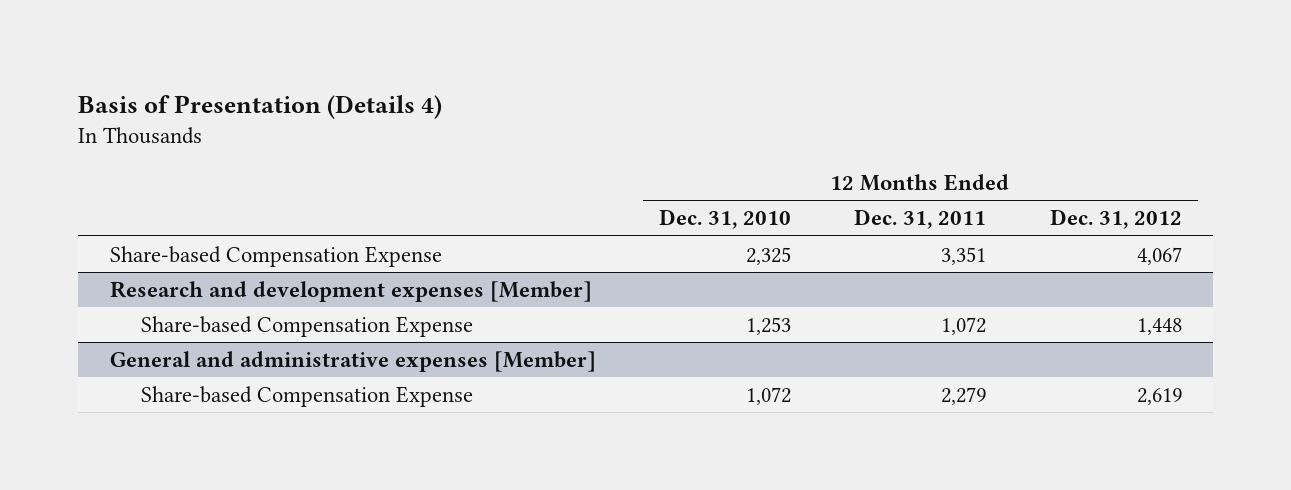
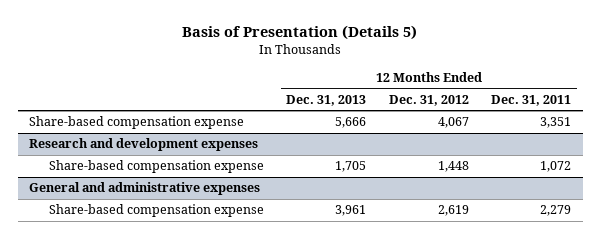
[77,94,442,119] Basis of Presentation (Details 4) -> [182,25,418,41] Basis of Presentation (Details 5)
[659,209,792,230] Dec. 31, 2010 -> none
none -> [286,94,367,106] Dec. 31, 2013
[109,245,442,267] Share-based Compensation Expense -> [29,116,245,130] Share-based compensation expense
[109,280,592,302] Research and development expenses [Member] -> [29,138,259,152] Research and development expenses
[141,315,474,337] Share-based Compensation Expense -> [48,160,264,174] Share-based compensation expense
[109,350,596,372] General and administrative expenses [Member] -> [29,182,261,196] General and administrative expenses
[141,385,474,407] Share-based Compensation Expense -> [48,204,264,218] Share-based compensation expense

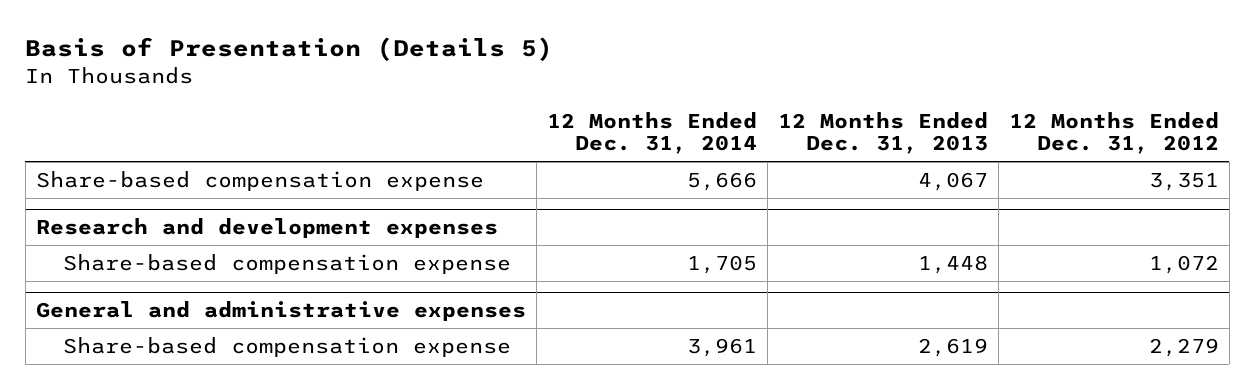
[491,94,572,106] Dec. 31, 2011 -> none
none -> [546,111,757,155] 12 Months Ended Dec. 31, 2014
[335,117,367,129] 5,666 -> [917,171,988,191] 4,067
[437,117,469,129] 4,067 -> [1148,172,1219,191] 3,351
[335,161,367,173] 1,705 -> [917,254,988,274] 1,448
[437,161,469,173] 1,448 -> [1148,254,1219,274] 1,072
[335,205,367,217] 3,961 -> [917,337,988,357] 2,619
[437,205,469,217] 2,619 -> [1148,337,1219,357] 2,279

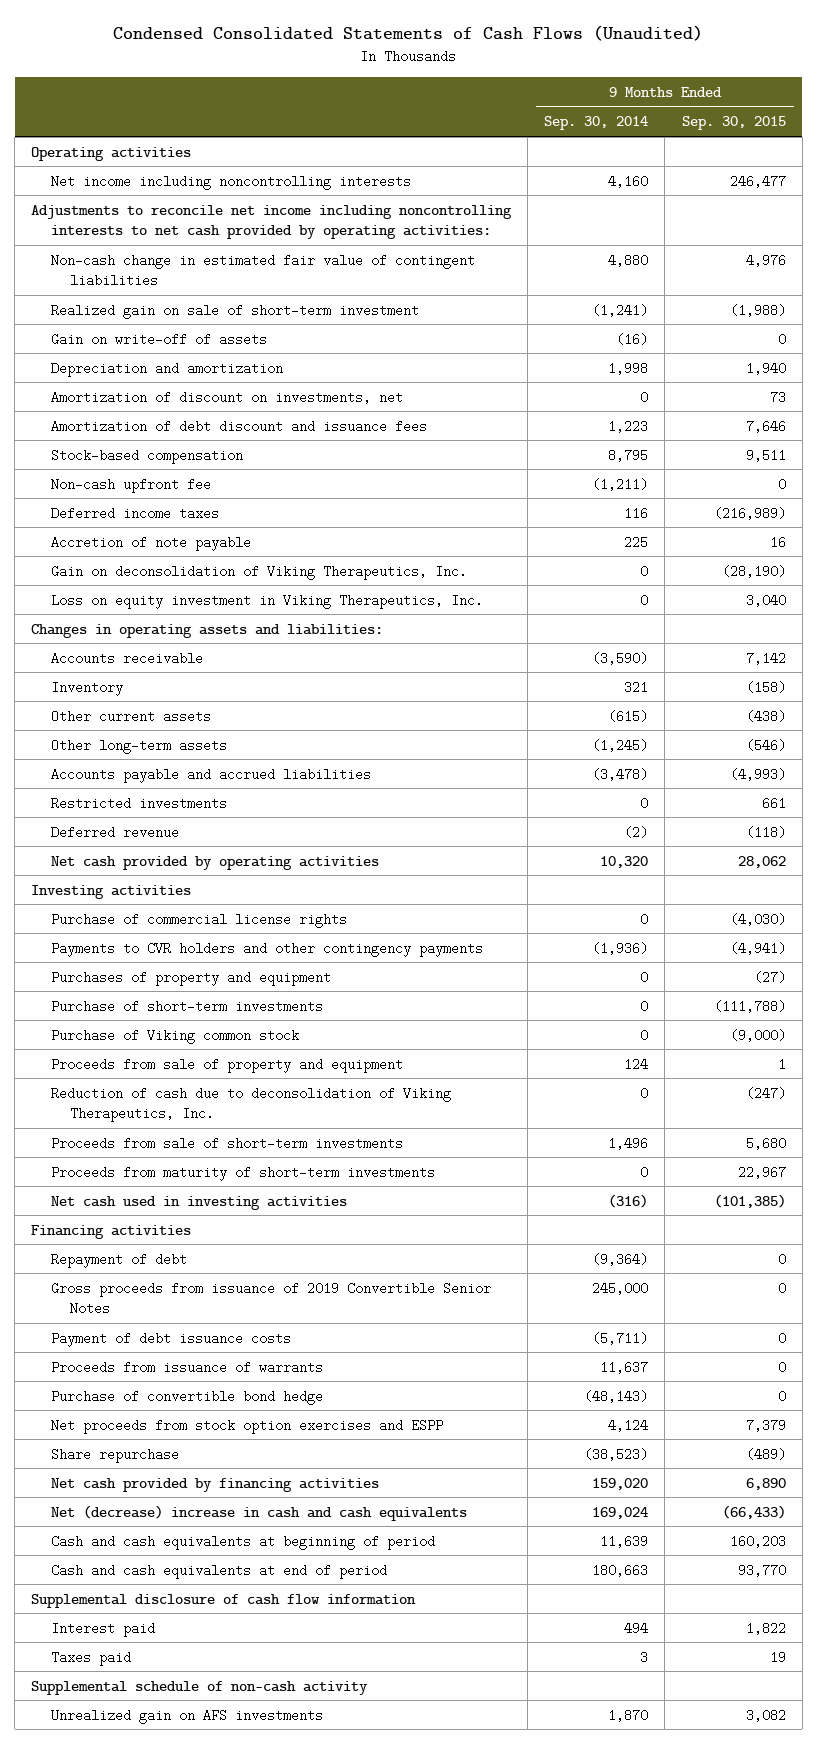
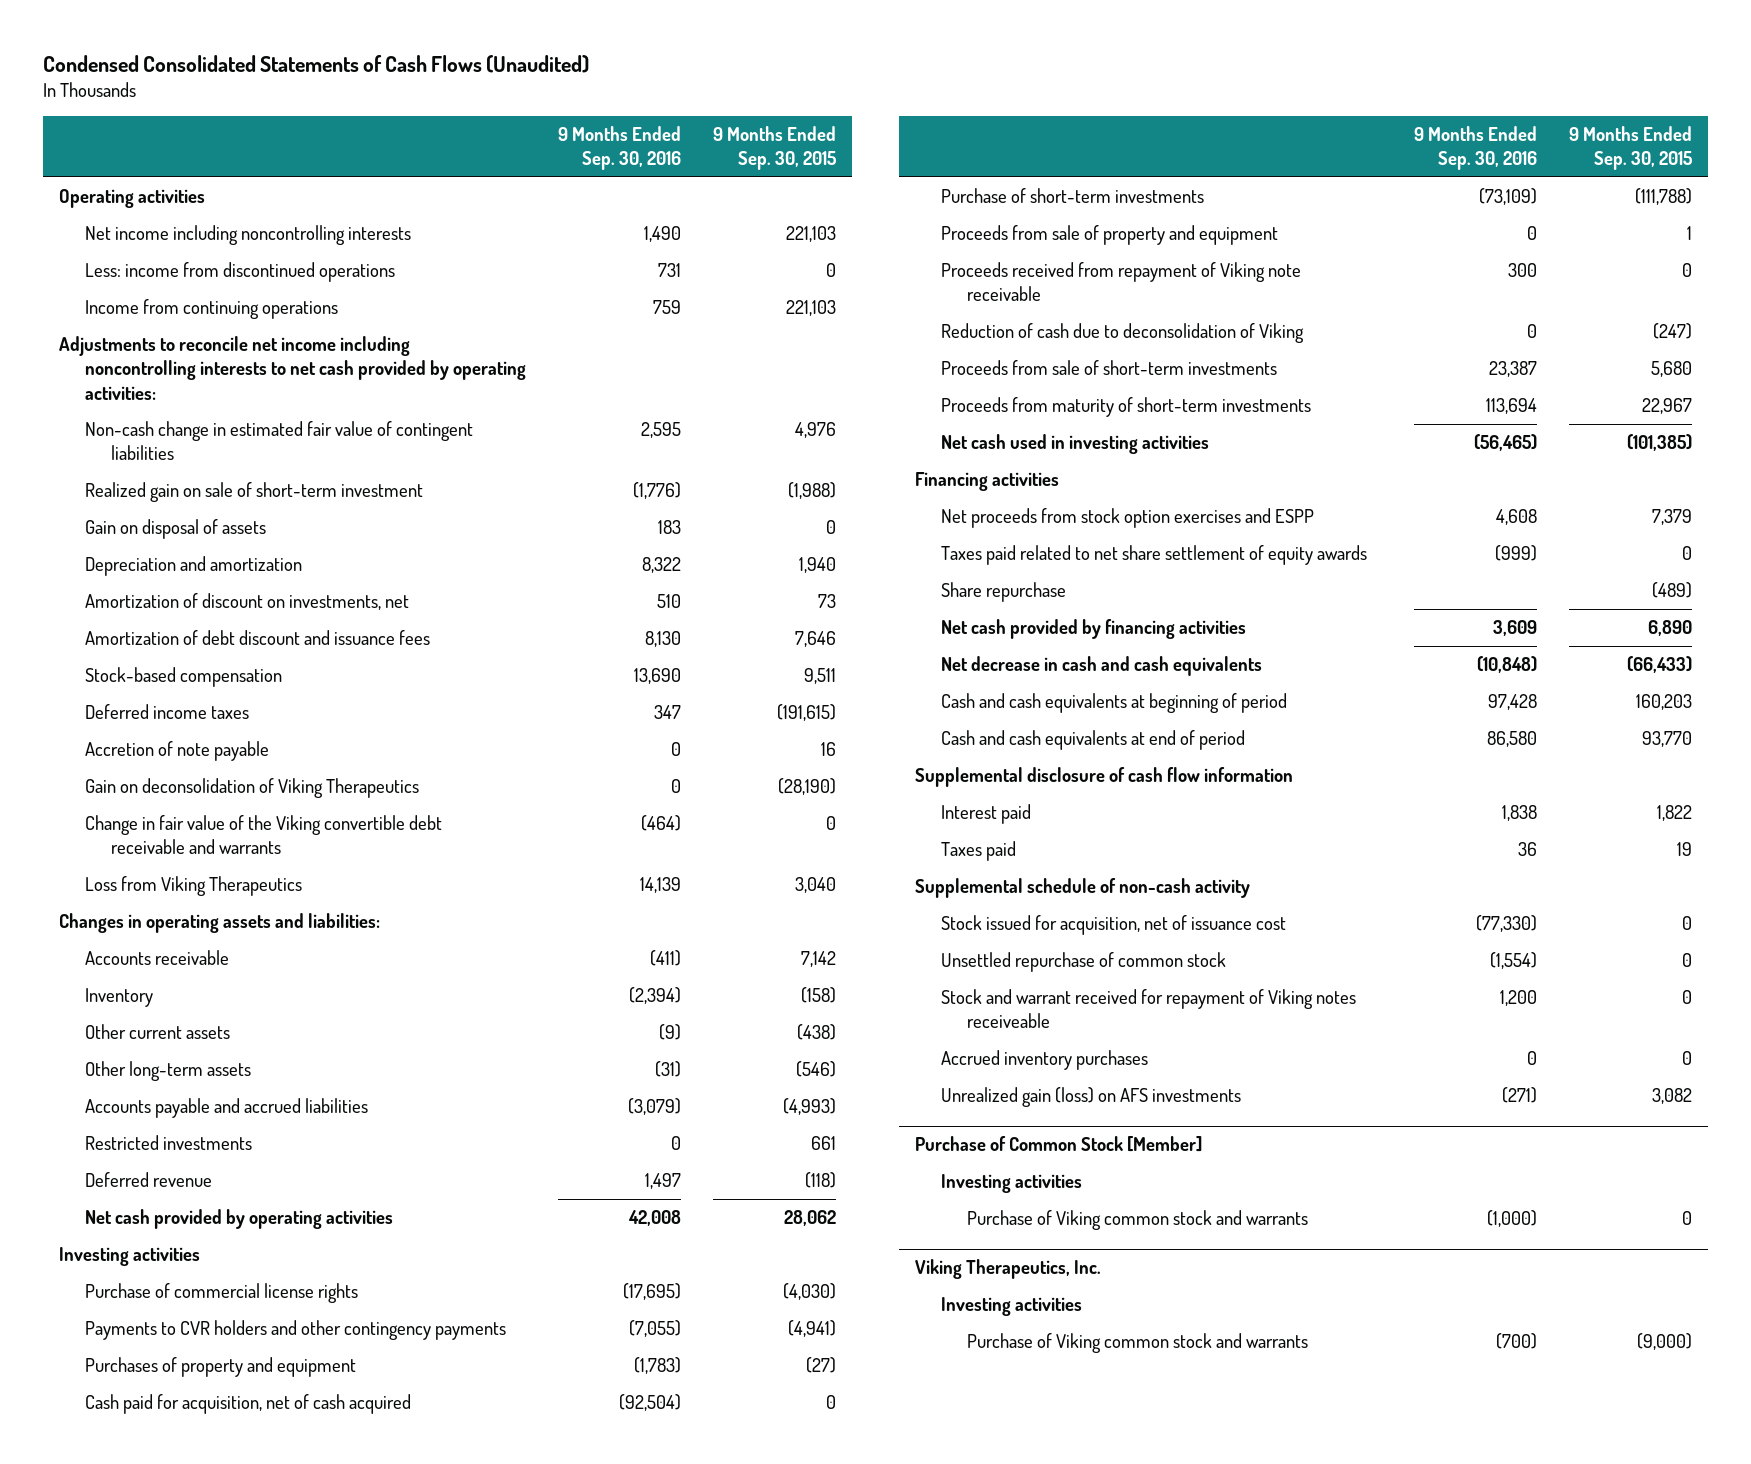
[544,116,649,131] Sep. 30, 2014 -> none
none -> [558,125,682,171] 9 Months Ended Sep. 30, 2016
[729,174,786,188] 246,477 -> [786,226,837,243] 221,103
none -> [85,262,396,283] Less: income from discontinued operations
none -> [85,299,339,320] Income from continuing operations
[50,332,267,346] Gain on write-off of assets -> [85,519,267,540] Gain on disposal of assets
[50,477,211,493] Non-cash upfront fee -> none
[713,506,786,520] (216,989) -> [777,704,837,722] (191,615)
[50,564,467,580] Gain on deconsolidation of Viking Therapeutics, Inc. -> [85,778,420,799] Gain on deconsolidation of Viking Therapeutics
none -> [85,815,443,855] Change in fair value of the Viking convertible debt receivable and warrants
[50,593,483,609] Loss on equity investment in Viking Therapeutics, Inc. -> [85,876,303,897] Loss from Viking Therapeutics
none -> [85,1394,412,1415] Cash paid for acquisition, net of cash acquired
[50,1028,299,1044] Purchase of Viking common stock -> none
none -> [940,262,1301,302] Proceeds received from repayment of Viking note receivable
[50,1086,451,1123] Reduction of cash due to deconsolidation of Viking Therapeutics, Inc. -> [940,323,1304,344] Reduction of cash due to deconsolidation of Viking
[50,1252,187,1268] Repayment of debt -> none
[50,1281,491,1316] Gross proceeds from issuance of 2019 Convertible Senior Notes -> none
[50,1331,291,1347] Payment of debt issuance costs -> none
[50,1360,323,1374] Proceeds from issuance of warrants -> none
[50,1389,323,1405] Purchase of convertible bond hedge -> none
none -> [940,545,1367,566] Taxes paid related to net share settlement of equity awards
[50,1504,467,1521] Net (decrease) increase in cash and cash equivalents -> [940,656,1262,677] Net decrease in cash and cash equivalents
none -> [940,915,1286,936] Stock issued for acquisition, net of issuance cost
none -> [940,952,1226,973] Unsettled repurchase of common stock
none -> [940,989,1356,1029] Stock and warrant received for repayment of Viking notes receiveable
none -> [940,1050,1148,1071] Accrued inventory purchases
[50,1708,323,1724] Unrealized gain on AFS investments -> [940,1087,1241,1108] Unrealized gain (loss) on AFS investments
none -> [914,1136,1202,1153] Purchase of Common Stock [Member]
none -> [940,1174,1082,1194] Investing activities
none -> [966,1210,1308,1231] Purchase of Viking common stock and warrants
none -> [914,1259,1101,1280] Viking Therapeutics, Inc.
none -> [940,1297,1082,1317] Investing activities
none -> [966,1333,1308,1354] Purchase of Viking common stock and warrants

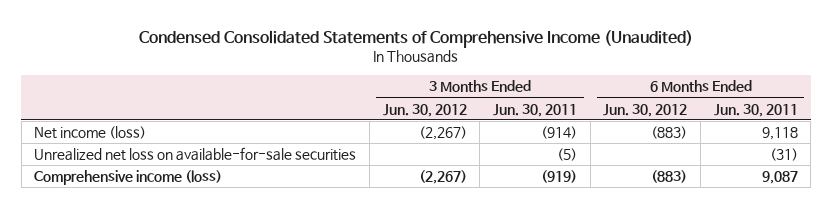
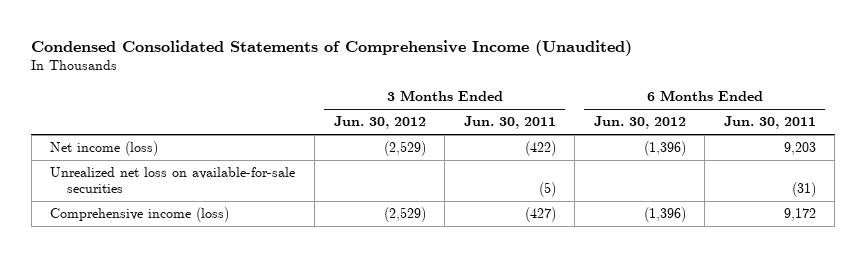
[418,126,467,141] (2,267) -> [383,141,426,157] (2,529)
[540,126,577,140] (914) -> [524,141,556,157] (422)
[651,126,688,140] (883) -> [643,141,686,157] (1,396)
[761,127,798,141] 9,118 -> [783,142,816,156] 9,203
[418,170,467,185] (2,267) -> [383,207,426,223] (2,529)
[540,170,577,184] (919) -> [524,207,556,223] (427)
[651,170,688,184] (883) -> [643,207,686,223] (1,396)
[761,171,798,185] 9,087 -> [783,208,816,222] 9,172

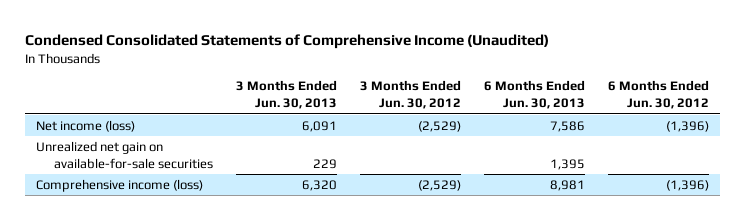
[463,116,556,130] Jun. 30, 2011 -> none
[723,116,816,130] Jun. 30, 2011 -> none
none -> [235,80,337,110] 3 Months Ended Jun. 30, 2013
none -> [483,80,585,110] 6 Months Ended Jun. 30, 2013
[50,167,296,194] Unrealized net loss on available-for-sale securities -> [36,140,213,169] Unrealized net gain on available-for-sale securities

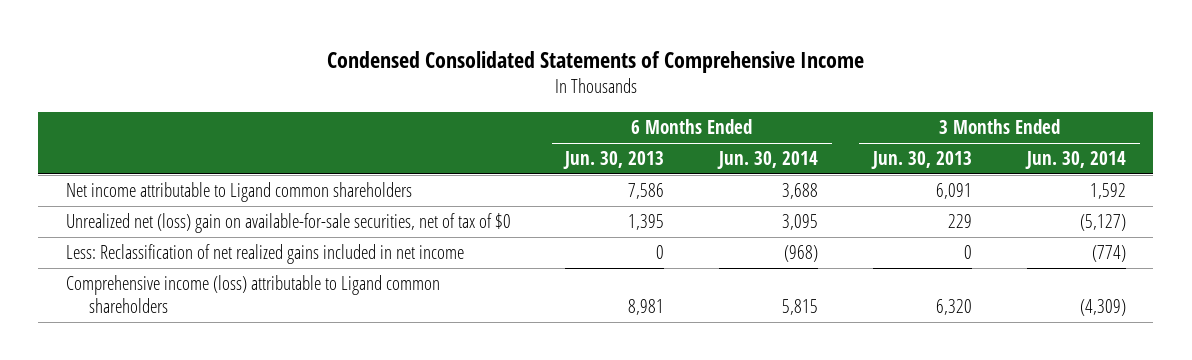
[24,33,549,49] Condensed Consolidated Statements of Comprehensive Income (Unaudited) -> [326,50,864,73] Condensed Consolidated Statements of Comprehensive Income
[359,80,461,110] 3 Months Ended Jun. 30, 2012 -> none
[607,80,709,110] 6 Months Ended Jun. 30, 2012 -> none
none -> [717,151,819,170] Jun. 30, 2014
none -> [1024,151,1126,170] Jun. 30, 2014
[36,119,136,132] Net income (loss) -> [65,182,412,203] Net income attributable to Ligand common shareholders
[36,140,213,169] Unrealized net gain on available-for-sale securities -> [65,213,511,234] Unrealized net (loss) gain on available-for-sale securities, net of tax of $0
none -> [65,244,464,265] Less: Reclassification of net realized gains included in net income
[36,178,204,192] Comprehensive income (loss) -> [65,275,440,314] Comprehensive income (loss) attributable to Ligand common shareholders

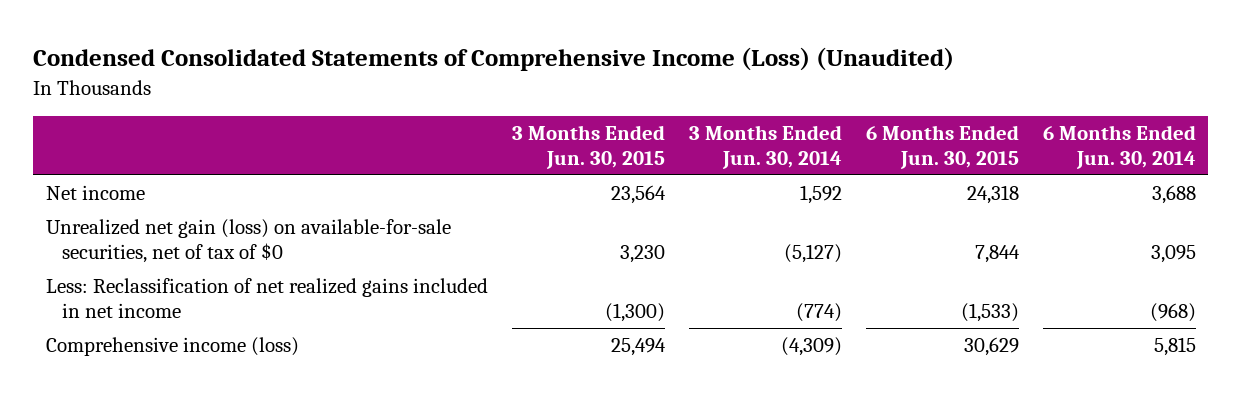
[326,50,864,73] Condensed Consolidated Statements of Comprehensive Income -> [33,47,955,72] Condensed Consolidated Statements of Comprehensive Income (Loss) (Unaudited)
[563,151,665,170] Jun. 30, 2013 -> none
[871,151,973,170] Jun. 30, 2013 -> none
none -> [511,124,665,170] 3 Months Ended Jun. 30, 2015
none -> [866,124,1020,170] 6 Months Ended Jun. 30, 2015
[65,182,412,203] Net income attributable to Ligand common shareholders -> [45,184,145,200] Net income
[65,213,511,234] Unrealized net (loss) gain on available-for-sale securities, net of tax of $0 -> [45,218,451,264] Unrealized net gain (loss) on available-for-sale securities, net of tax of $0
[65,275,440,314] Comprehensive income (loss) attributable to Ligand common shareholders -> [45,336,299,356] Comprehensive income (loss)

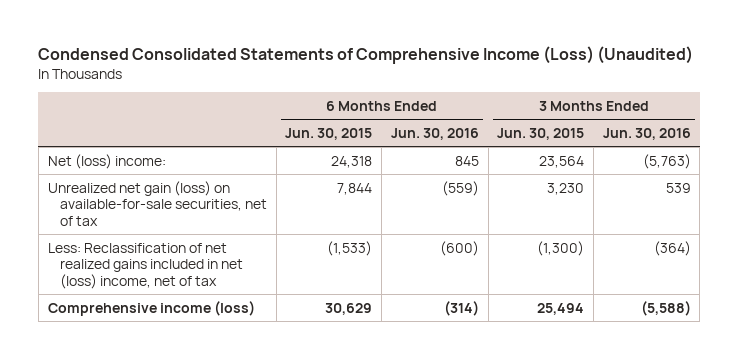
[688,124,842,170] 3 Months Ended Jun. 30, 2014 -> none
[1043,124,1197,170] 6 Months Ended Jun. 30, 2014 -> none
none -> [390,127,479,140] Jun. 30, 2016
none -> [602,127,691,140] Jun. 30, 2016
[45,184,145,200] Net income -> [47,153,166,169] Net (loss) income:
[45,218,451,264] Unrealized net gain (loss) on available-for-sale securities, net of tax of $0 -> [47,180,267,226] Unrealized net gain (loss) on available-for-sale securities, net of tax
[45,277,488,319] Less: Reclassification of net realized gains included in net income -> [47,242,243,289] Less: Reclassification of net realized gains included in net (loss) income, net of tax

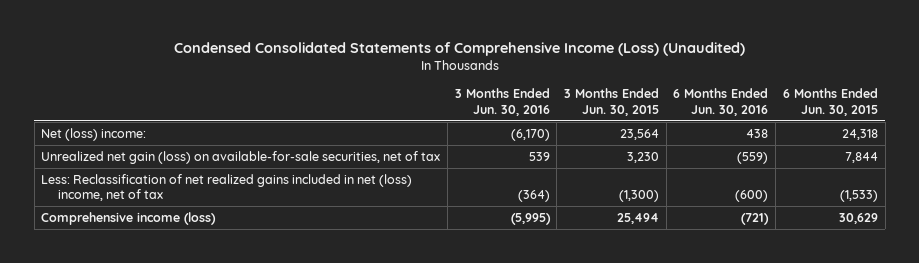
[454,155,479,166] 845 -> [746,128,769,138] 438
[642,153,691,169] (5,763) -> [510,128,550,141] (6,170)
[443,300,479,316] (314) -> [741,212,770,225] (721)
[640,300,691,316] (5,588) -> [510,212,551,225] (5,995)

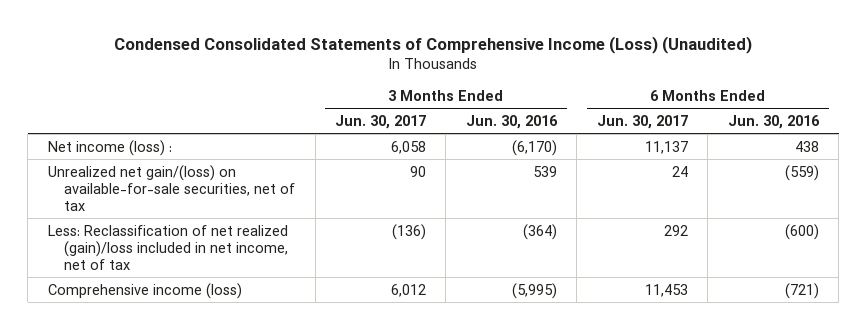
[564,88,660,117] 3 Months Ended Jun. 30, 2015 -> none
[782,88,878,117] 6 Months Ended Jun. 30, 2015 -> none
none -> [335,114,427,129] Jun. 30, 2017
none -> [596,114,688,129] Jun. 30, 2017
[41,127,147,141] Net (loss) income: -> [47,139,172,156] Net income (loss) :
[41,150,441,164] Unrealized net gain (loss) on available-for-sale securities, net of tax -> [47,164,296,211] Unrealized net gain/(loss) on available-for-sale securities, net of tax
[41,173,413,202] Less: Reclassification of net realized gains included in net (loss) income, net of tax -> [47,224,289,270] Less: Reclassification of net realized (gain)/loss included in net income, net of tax

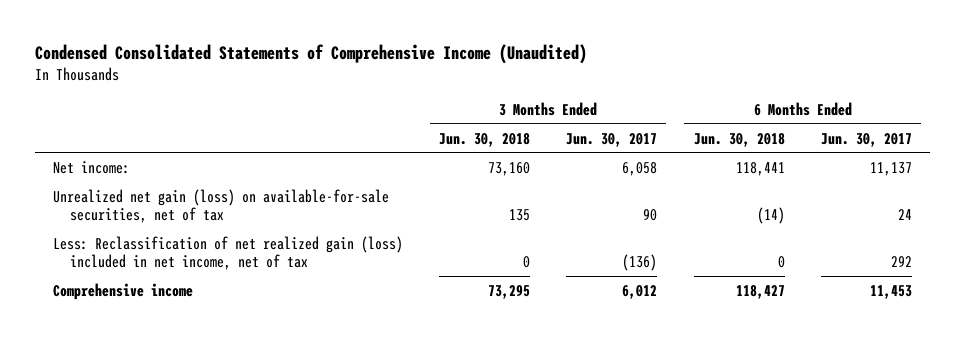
[114,35,753,54] Condensed Consolidated Statements of Comprehensive Income (Loss) (Unaudited) -> [34,43,587,64] Condensed Consolidated Statements of Comprehensive Income (Unaudited)
[465,114,558,129] Jun. 30, 2016 -> none
[727,114,820,129] Jun. 30, 2016 -> none
none -> [439,132,531,147] Jun. 30, 2018
none -> [693,132,785,147] Jun. 30, 2018
[47,139,172,156] Net income (loss) : -> [52,160,130,174] Net income:
[47,164,296,211] Unrealized net gain/(loss) on available-for-sale securities, net of tax -> [52,188,389,223] Unrealized net gain (loss) on available-for-sale securities, net of tax
[47,224,289,270] Less: Reclassification of net realized (gain)/loss included in net income, net of tax -> [52,235,403,270] Less: Reclassification of net realized gain (loss) included in net income, net of tax
[47,282,242,299] Comprehensive income (loss) -> [52,282,193,300] Comprehensive income

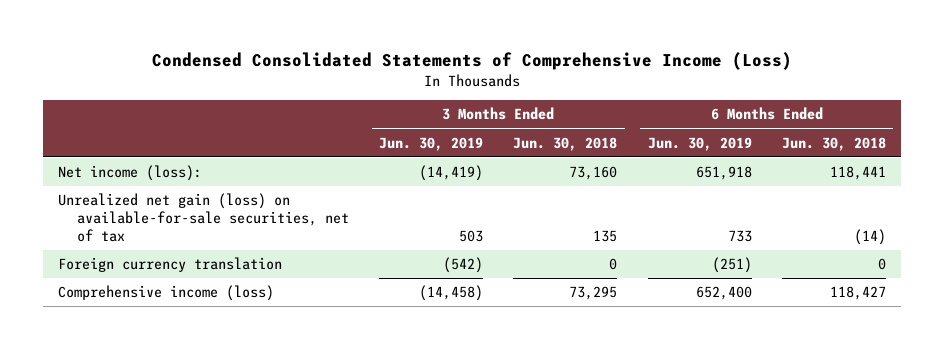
[34,43,587,64] Condensed Consolidated Statements of Comprehensive Income (Unaudited) -> [152,52,793,71] Condensed Consolidated Statements of Comprehensive Income (Loss)
[566,132,658,147] Jun. 30, 2017 -> none
[820,132,912,147] Jun. 30, 2017 -> none
none -> [379,136,484,151] Jun. 30, 2019
none -> [647,136,752,151] Jun. 30, 2019
[52,160,130,174] Net income: -> [58,165,203,182] Net income (loss):
[52,235,403,270] Less: Reclassification of net realized gain (loss) included in net income, net of tax -> [58,257,283,273] Foreign currency translation
[52,282,193,300] Comprehensive income -> [58,285,275,302] Comprehensive income (loss)

